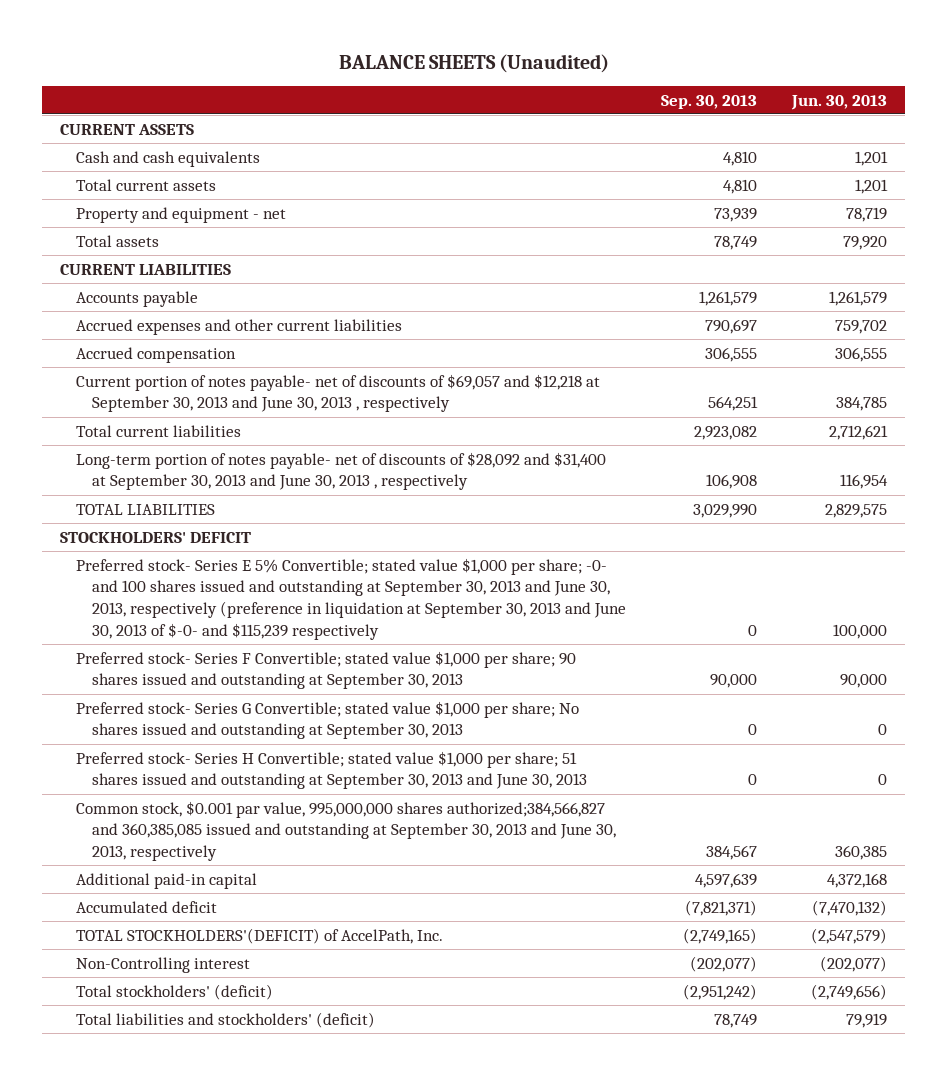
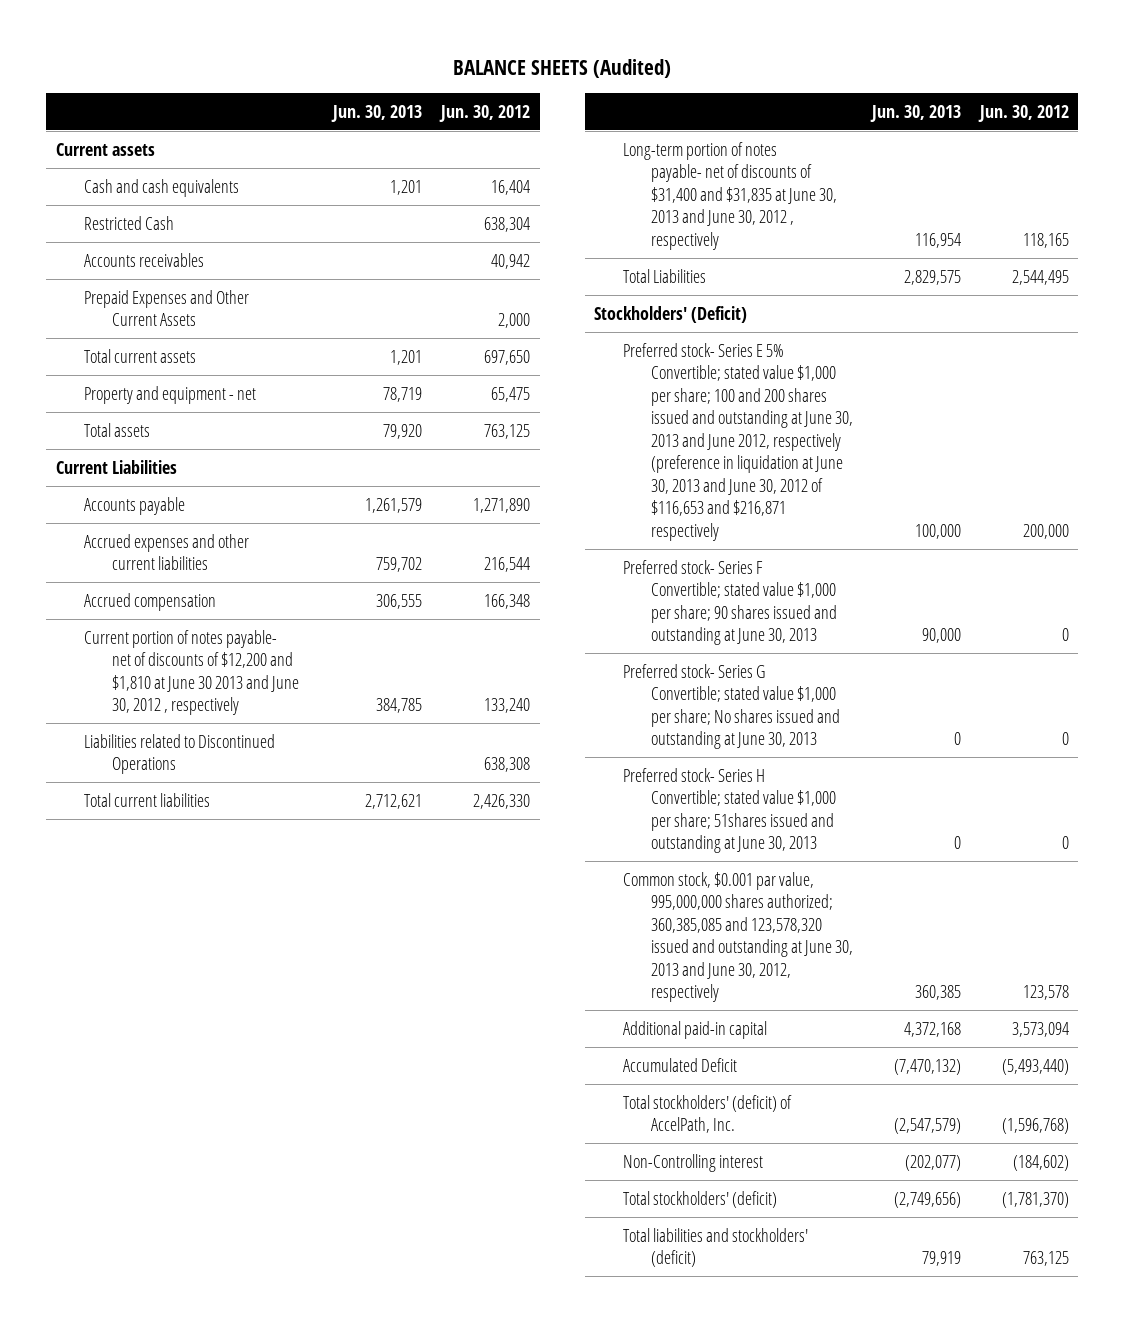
[338,53,609,73] BALANCE SHEETS (Unaudited) -> [453,58,672,78] BALANCE SHEETS (Audited)
[661,94,758,109] Sep. 30, 2013 -> none
none -> [439,104,531,122] Jun. 30, 2012
[59,123,194,135] CURRENT ASSETS -> [55,142,155,156] Current assets
none -> [84,215,175,230] Restricted Cash
none -> [84,252,205,267] Accounts receivables
none -> [84,289,250,327] Prepaid Expenses and Other Current Assets
[59,263,231,275] CURRENT LIABILITIES -> [55,459,177,474] Current Liabilities
[75,373,600,413] Current portion of notes payable- net of discounts of $69,057 and $12,218 at September 30, 2013 and June 30, 2013 , respectively -> [84,629,300,716] Current portion of notes payable- net of discounts of $12,200 and $1,810 at June 30 2013 and June 30, 2012 , respectively
none -> [84,733,276,775] Liabilities related to Discontinued Operations
[75,451,606,491] Long-term portion of notes payable- net of discounts of $28,092 and $31,400 at September 30, 2013 and June 30, 2013 , respectively -> [622,141,838,250] Long-term portion of notes payable- net of discounts of $31,400 and $31,835 at June 30, 2013 and June 30, 2012 , respectively
[75,503,215,515] TOTAL LIABILITIES -> [622,268,706,283] Total Liabilities
[59,531,251,543] STOCKHOLDERS' DEFICIT -> [594,305,748,323] Stockholders' (Deficit)
[75,557,627,640] Preferred stock- Series E 5% Convertible; stated value $1,000 per share; -0- and 100 shares issued and outstanding at September 30, 2013 and June 30, 2013, respectively (preference in liquidation at September 30, 2013 and June 30, 2013 of $-0- and $115,239 respectively -> [622,342,854,541] Preferred stock- Series E 5% Convertible; stated value $1,000 per share; 100 and 200 shares issued and outstanding at June 30, 2013 and June 2012, respectively (preference in liquidation at June 30, 2013 and June 30, 2012 of $116,653 and $216,871 respectively
[75,650,576,690] Preferred stock- Series F Convertible; stated value $1,000 per share; 90 shares issued and outstanding at September 30, 2013 -> [622,559,838,646] Preferred stock- Series F Convertible; stated value $1,000 per share; 90 shares issued and outstanding at June 30, 2013
[75,700,579,740] Preferred stock- Series G Convertible; stated value $1,000 per share; No shares issued and outstanding at September 30, 2013 -> [622,663,841,750] Preferred stock- Series G Convertible; stated value $1,000 per share; No shares issued and outstanding at June 30, 2013
[75,750,588,790] Preferred stock- Series H Convertible; stated value $1,000 per share; 51 shares issued and outstanding at September 30, 2013 and June 30, 2013 -> [622,767,837,854] Preferred stock- Series H Convertible; stated value $1,000 per share; 51shares issued and outstanding at June 30, 2013
[75,800,617,862] Common stock, $0.001 par value, 995,000,000 shares authorized;384,566,827 and 360,385,085 issued and outstanding at September 30, 2013 and June 30, 2013, respectively -> [622,871,854,1003] Common stock, $0.001 par value, 995,000,000 shares authorized; 360,385,085 and 123,578,320 issued and outstanding at June 30, 2013 and June 30, 2012, respectively
[75,900,217,913] Accumulated deficit -> [622,1057,737,1072] Accumulated Deficit
[75,927,443,944] TOTAL STOCKHOLDERS'(DEFICIT) of AccelPath, Inc. -> [622,1094,792,1134] Total stockholders' (deficit) of AccelPath, Inc.

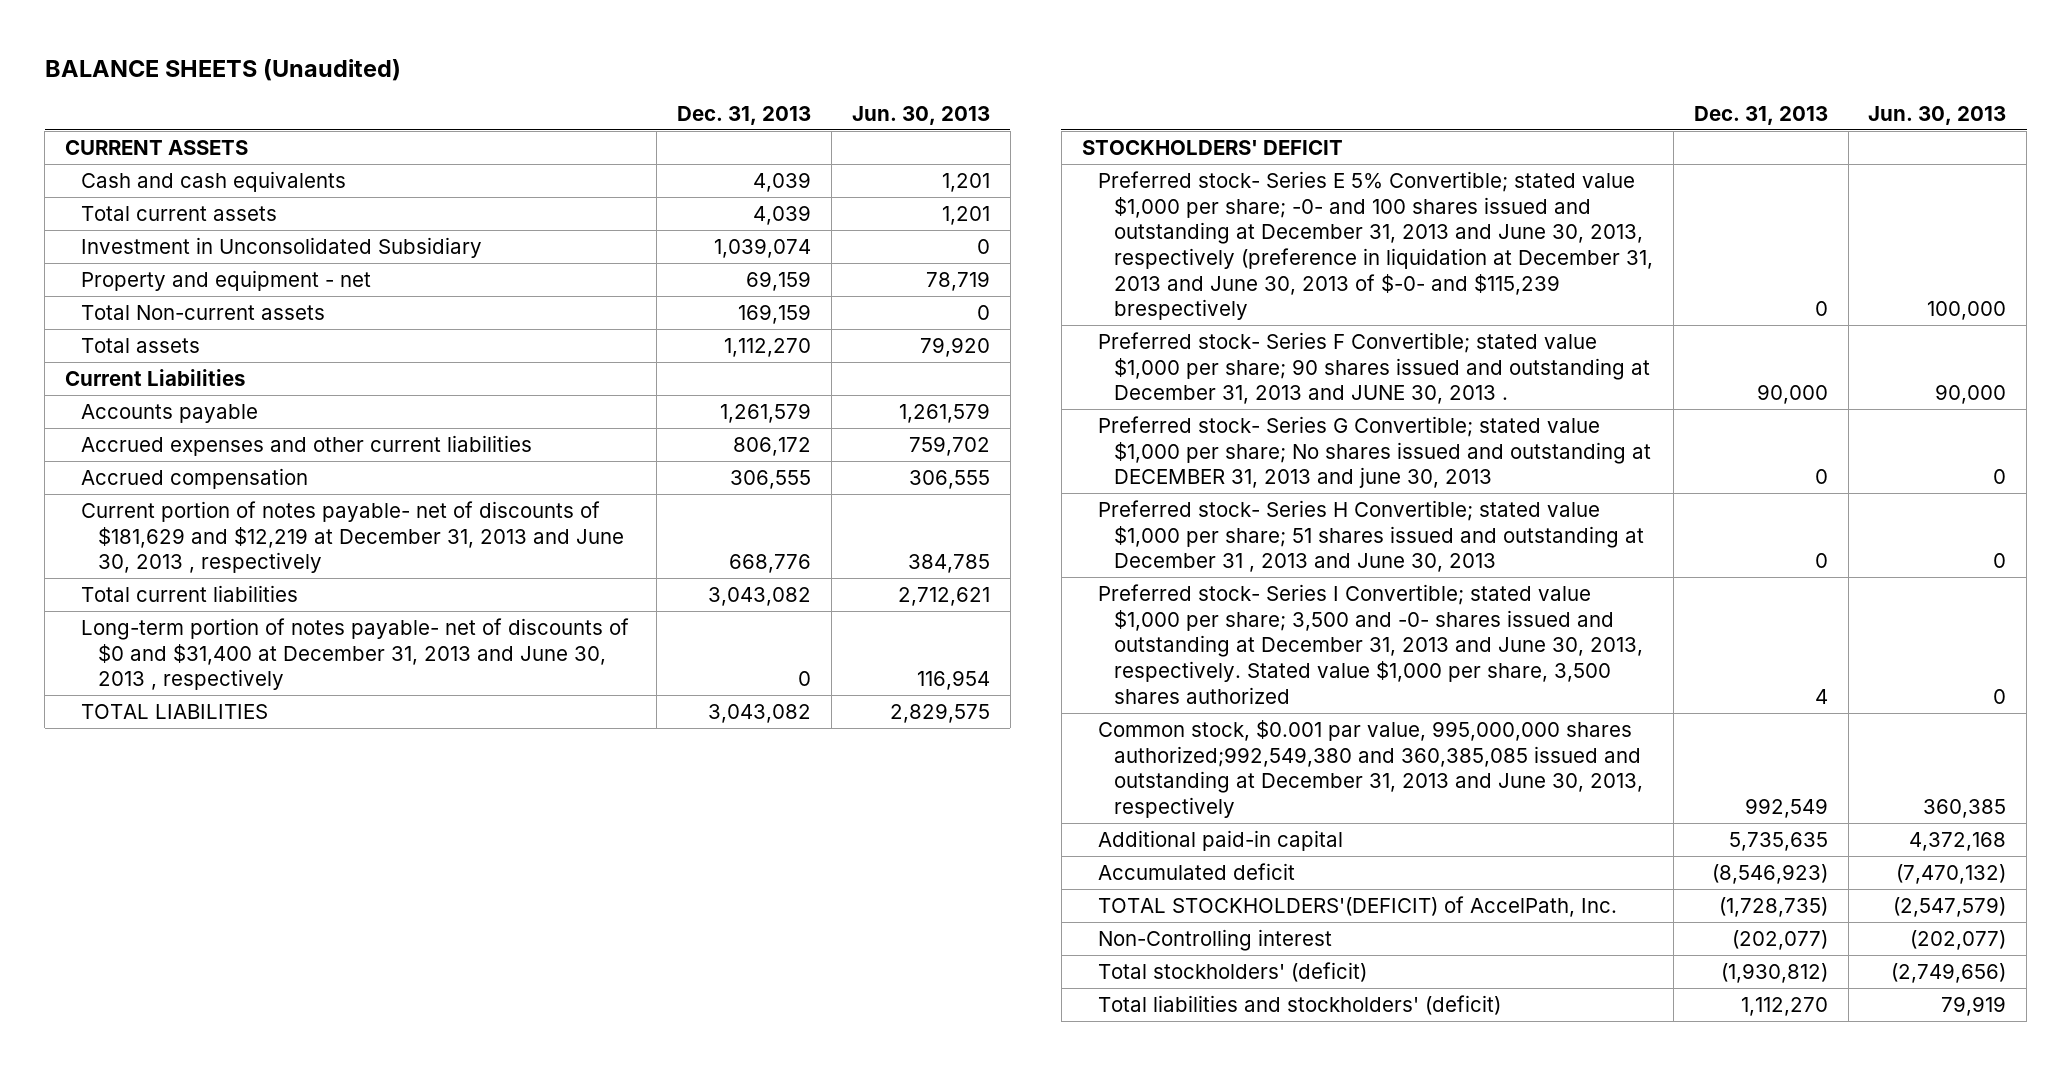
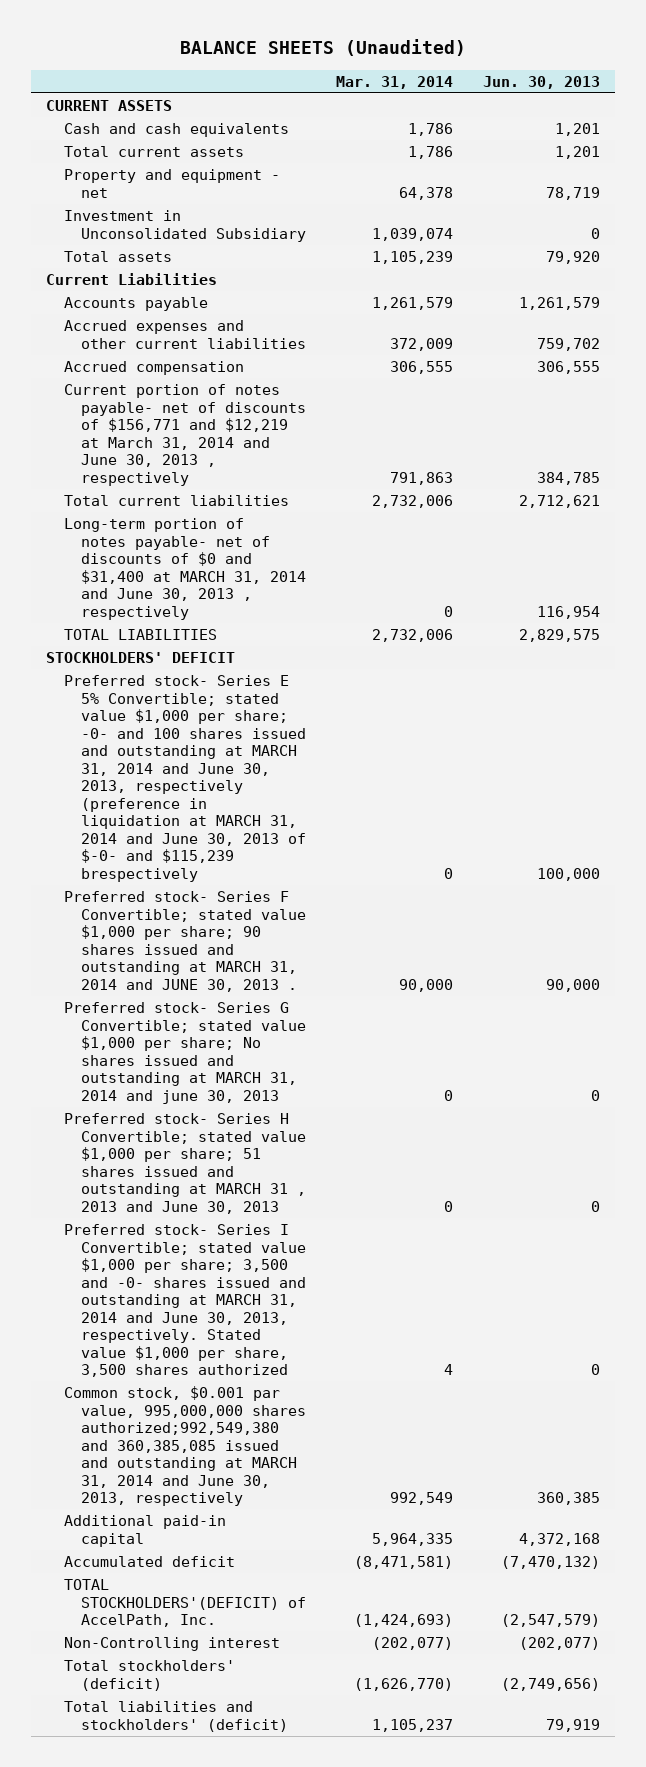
[677,105,812,125] Dec. 31, 2013 -> none
none -> [336,75,454,89] Mar. 31, 2014
[81,304,326,320] Total Non-current assets -> none
[81,236,483,258] Investment in Unconsolidated Subsidiary -> [63,210,307,242] Investment in Unconsolidated Subsidiary
[81,500,624,574] Current portion of notes payable- net of discounts of $181,629 and $12,219 at December 31, 2013 and June 30, 2013 , respectively -> [63,384,307,486] Current portion of notes payable- net of discounts of $156,771 and $12,219 at March 31, 2014 and June 30, 2013 , respectively
[81,617,630,691] Long-term portion of notes payable- net of discounts of $0 and $31,400 at December 31, 2013 and June 30, 2013 , respectively -> [63,518,307,620] Long-term portion of notes payable- net of discounts of $0 and $31,400 at MARCH 31, 2014 and June 30, 2013 , respectively
[1097,170,1654,321] Preferred stock- Series E 5% Convertible; stated value $1,000 per share; -0- and 100 shares issued and outstanding at December 31, 2013 and June 30, 2013, respectively (preference in liquidation at December 31, 2013 and June 30, 2013 of $-0- and $115,239 brespectively -> [63,675,307,882] Preferred stock- Series E 5% Convertible; stated value $1,000 per share; -0- and 100 shares issued and outstanding at MARCH 31, 2014 and June 30, 2013, respectively (preference in liquidation at MARCH 31, 2014 and June 30, 2013 of $-0- and $115,239 brespectively
[1097,331,1651,405] Preferred stock- Series F Convertible; stated value $1,000 per share; 90 shares issued and outstanding at December 31, 2013 and JUNE 30, 2013 . -> [63,891,307,992] Preferred stock- Series F Convertible; stated value $1,000 per share; 90 shares issued and outstanding at MARCH 31, 2014 and JUNE 30, 2013 .
[1097,415,1652,489] Preferred stock- Series G Convertible; stated value $1,000 per share; No shares issued and outstanding at DECEMBER 31, 2013 and june 30, 2013 -> [63,1002,307,1104] Preferred stock- Series G Convertible; stated value $1,000 per share; No shares issued and outstanding at MARCH 31, 2014 and june 30, 2013
[1097,499,1645,573] Preferred stock- Series H Convertible; stated value $1,000 per share; 51 shares issued and outstanding at December 31 , 2013 and June 30, 2013 -> [63,1113,307,1214] Preferred stock- Series H Convertible; stated value $1,000 per share; 51 shares issued and outstanding at MARCH 31 , 2013 and June 30, 2013
[1097,583,1644,704] Preferred stock- Series I Convertible; stated value $1,000 per share; 3,500 and -0- shares issued and outstanding at December 31, 2013 and June 30, 2013, respectively. Stated value $1,000 per share, 3,500 shares authorized -> [63,1224,307,1378] Preferred stock- Series I Convertible; stated value $1,000 per share; 3,500 and -0- shares issued and outstanding at MARCH 31, 2014 and June 30, 2013, respectively. Stated value $1,000 per share, 3,500 shares authorized
[1097,719,1644,818] Common stock, $0.001 par value, 995,000,000 shares authorized;992,549,380 and 360,385,085 issued and outstanding at December 31, 2013 and June 30, 2013, respectively -> [63,1386,307,1507] Common stock, $0.001 par value, 995,000,000 shares authorized;992,549,380 and 360,385,085 issued and outstanding at MARCH 31, 2014 and June 30, 2013, respectively

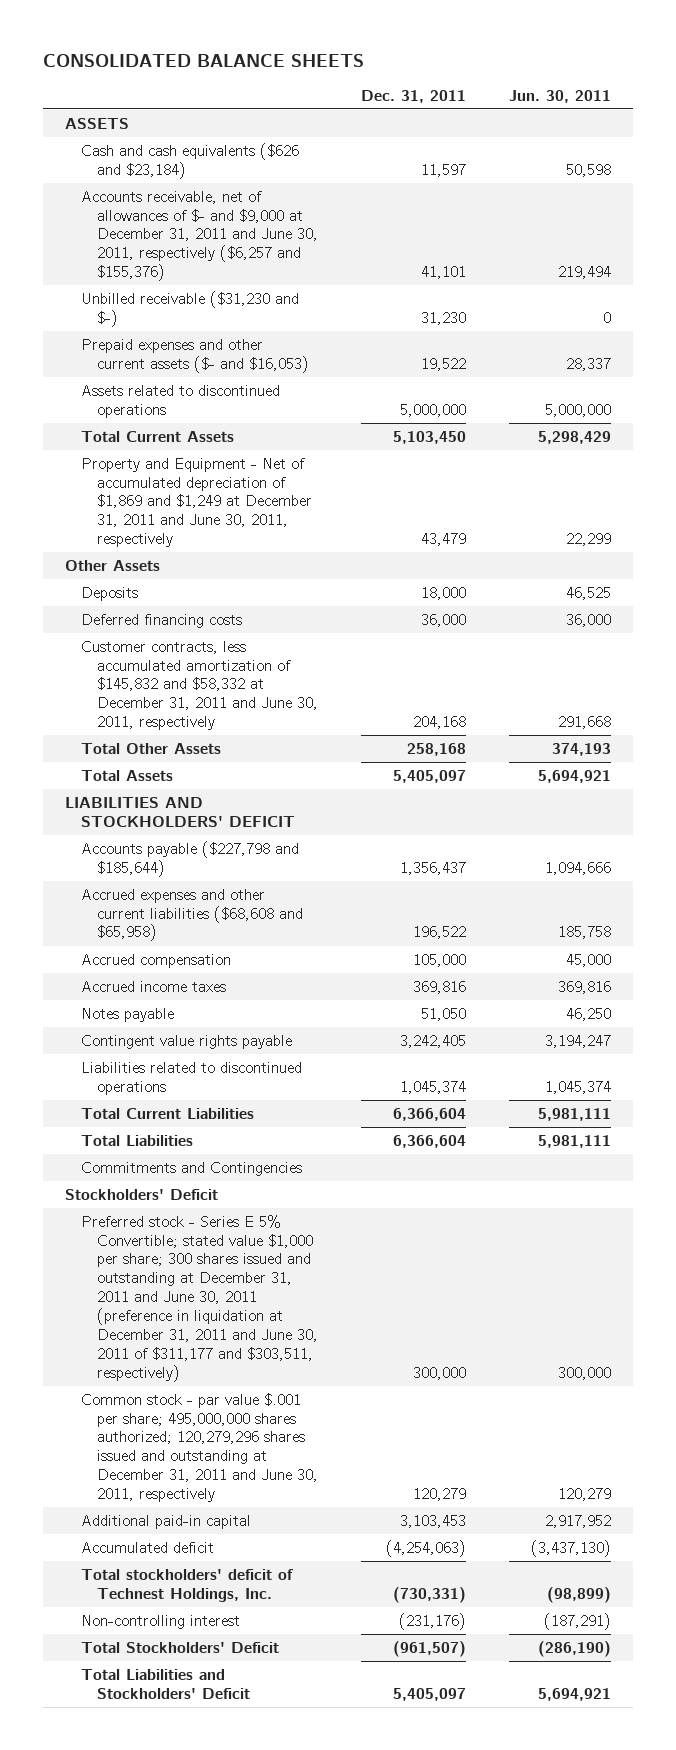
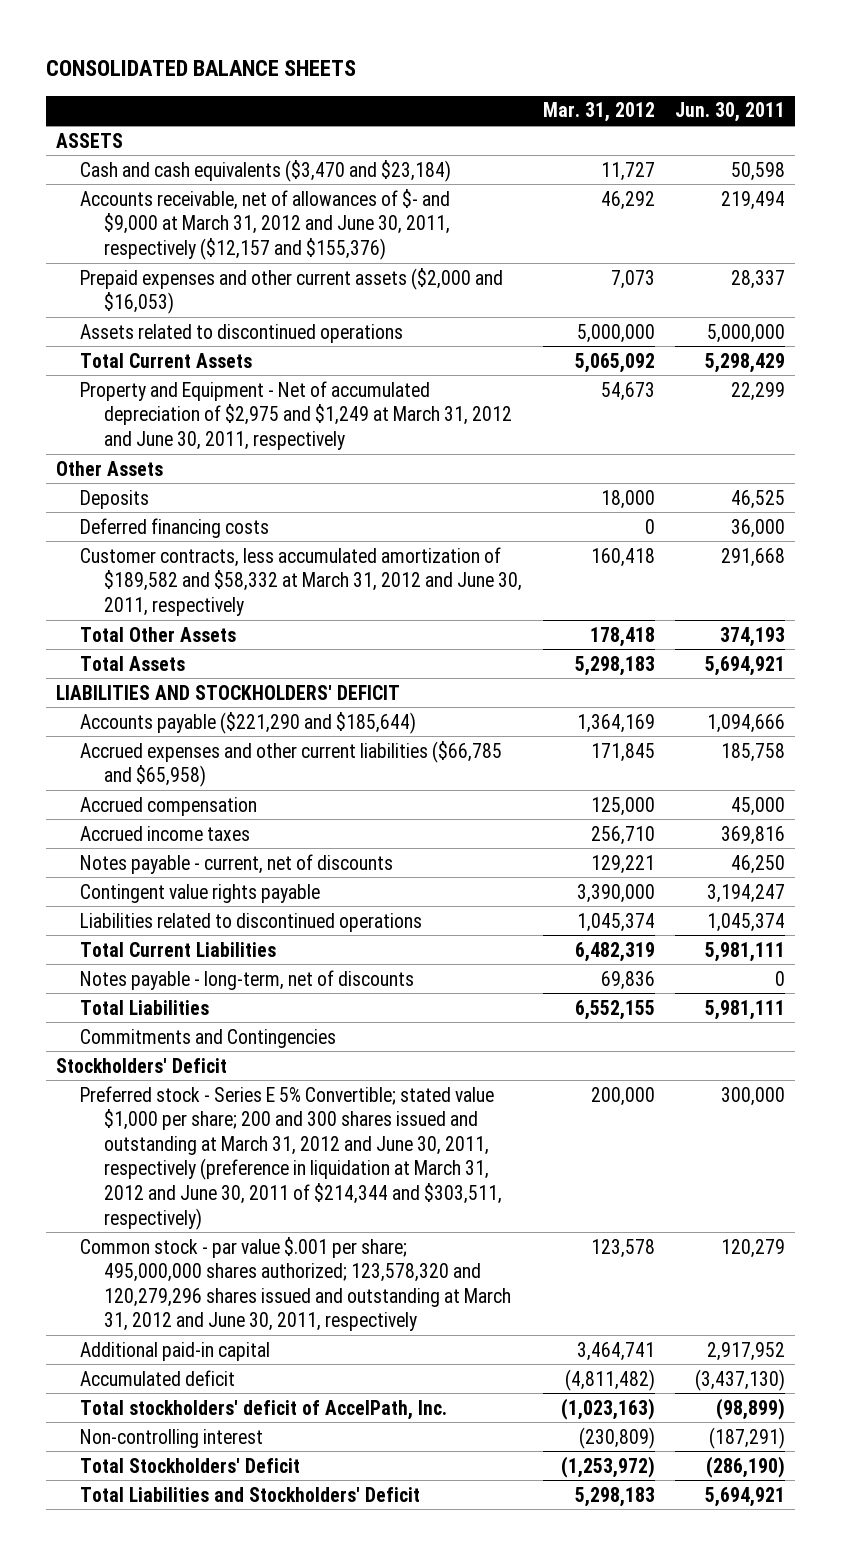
[361,89,467,103] Dec. 31, 2011 -> none
none -> [542,102,655,123] Mar. 31, 2012
[80,290,299,327] Unbilled receivable ($31,230 and $-) -> none
[80,142,299,179] Cash and cash equivalents ($626 and $23,184) -> [80,159,452,182] Cash and cash equivalents ($3,470 and $23,184)
[80,190,318,282] Accounts receivable, net of allowances of $- and $9,000 at December 31, 2011 and June 30, 2011, respectively ($6,257 and $155,376) -> [80,188,451,260] Accounts receivable, net of allowances of $- and $9,000 at March 31, 2012 and June 30, 2011, respectively ($12,157 and $155,376)
[80,338,309,373] Prepaid expenses and other current assets ($- and $16,053) -> [80,267,504,315] Prepaid expenses and other current assets ($2,000 and $16,053)
[80,457,312,548] Property and Equipment - Net of accumulated depreciation of $1,869 and $1,249 at December 31, 2011 and June 30, 2011, respectively -> [80,380,513,450] Property and Equipment - Net of accumulated depreciation of $2,975 and $1,249 at March 31, 2012 and June 30, 2011, respectively
[80,640,318,731] Customer contracts, less accumulated amortization of $145,832 and $58,332 at December 31, 2011 and June 30, 2011, respectively -> [80,546,523,616] Customer contracts, less accumulated amortization of $189,582 and $58,332 at March 31, 2012 and June 30, 2011, respectively
[80,840,299,877] Accounts payable ($227,798 and $185,644) -> [80,711,417,734] Accounts payable ($221,290 and $185,644)
[80,888,303,942] Accrued expenses and other current liabilities ($68,608 and $65,958) -> [80,740,503,788] Accrued expenses and other current liabilities ($66,785 and $65,958)
[80,1007,174,1022] Notes payable -> [80,853,394,874] Notes payable - current, net of discounts
none -> [80,969,415,990] Notes payable - long-term, net of discounts
[80,1214,318,1383] Preferred stock - Series E 5% Convertible; stated value $1,000 per share; 300 shares issued and outstanding at December 31, 2011 and June 30, 2011 (preference in liquidation at December 31, 2011 and June 30, 2011 of $311,177 and $303,511, respectively) -> [80,1085,503,1230] Preferred stock - Series E 5% Convertible; stated value $1,000 per share; 200 and 300 shares issued and outstanding at March 31, 2012 and June 30, 2011, respectively (preference in liquidation at March 31, 2012 and June 30, 2011 of $214,344 and $303,511, respectively)
[80,1392,318,1503] Common stock - par value $.001 per share; 495,000,000 shares authorized; 120,279,296 shares issued and outstanding at December 31, 2011 and June 30, 2011, respectively -> [80,1236,512,1332] Common stock - par value $.001 per share; 495,000,000 shares authorized; 123,578,320 and 120,279,296 shares issued and outstanding at March 31, 2012 and June 30, 2011, respectively
[80,1568,294,1602] Total stockholders' deficit of Technest Holdings, Inc. -> [80,1399,448,1420] Total stockholders' deficit of AccelPath, Inc.

